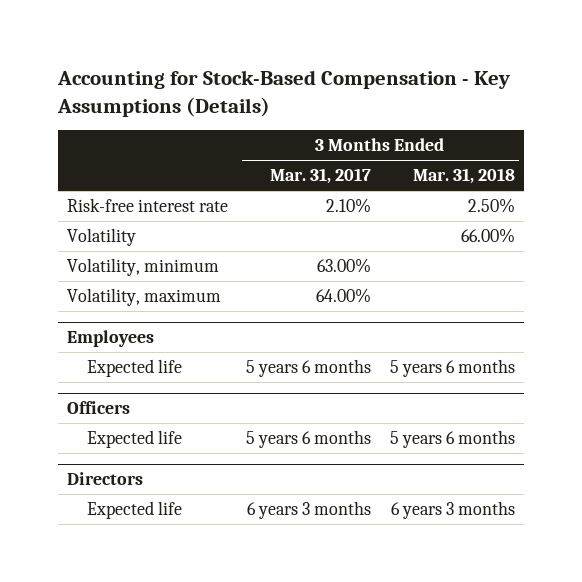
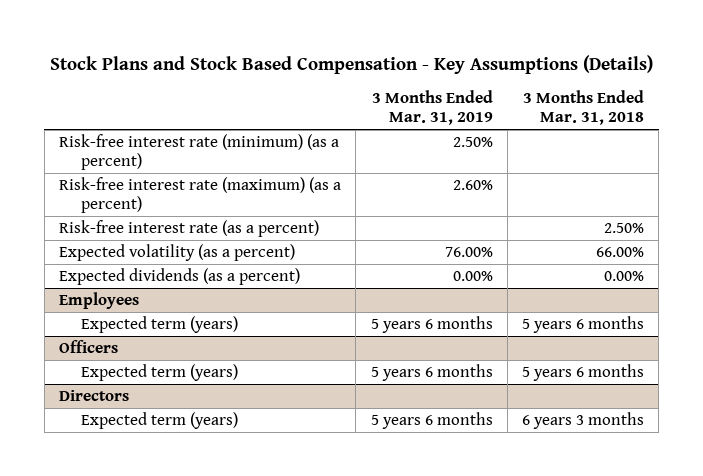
[56,70,510,117] Accounting for Stock-Based Compensation - Key Assumptions (Details) -> [49,54,653,74] Stock Plans and Stock Based Compensation - Key Assumptions (Details)
[270,168,372,185] Mar. 31, 2017 -> none
none -> [371,90,493,126] 3 Months Ended Mar. 31, 2019
[67,257,220,276] Volatility, minimum -> none
[67,287,222,306] Volatility, maximum -> none
none -> [58,134,339,171] Risk-free interest rate (minimum) (as a percent)
none -> [58,177,341,214] Risk-free interest rate (maximum) (as a percent)
[67,197,229,212] Risk-free interest rate -> [58,220,319,238] Risk-free interest rate (as a percent)
[67,227,137,246] Volatility -> [58,244,295,262] Expected volatility (as a percent)
none -> [58,268,300,286] Expected dividends (as a percent)
[86,358,182,377] Expected life -> [80,316,238,334] Expected term (years)
[86,429,182,448] Expected life -> [80,364,238,382] Expected term (years)
[86,500,182,519] Expected life -> [80,412,238,430] Expected term (years)

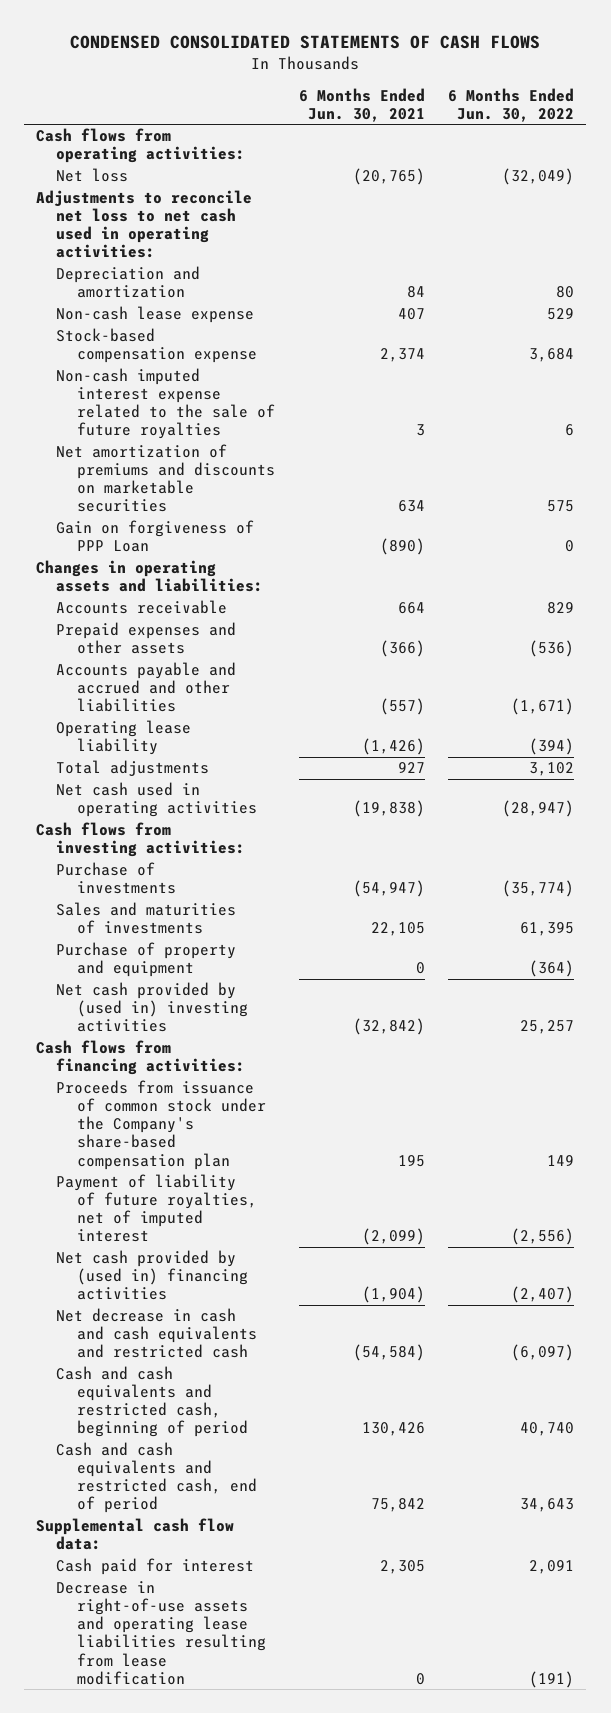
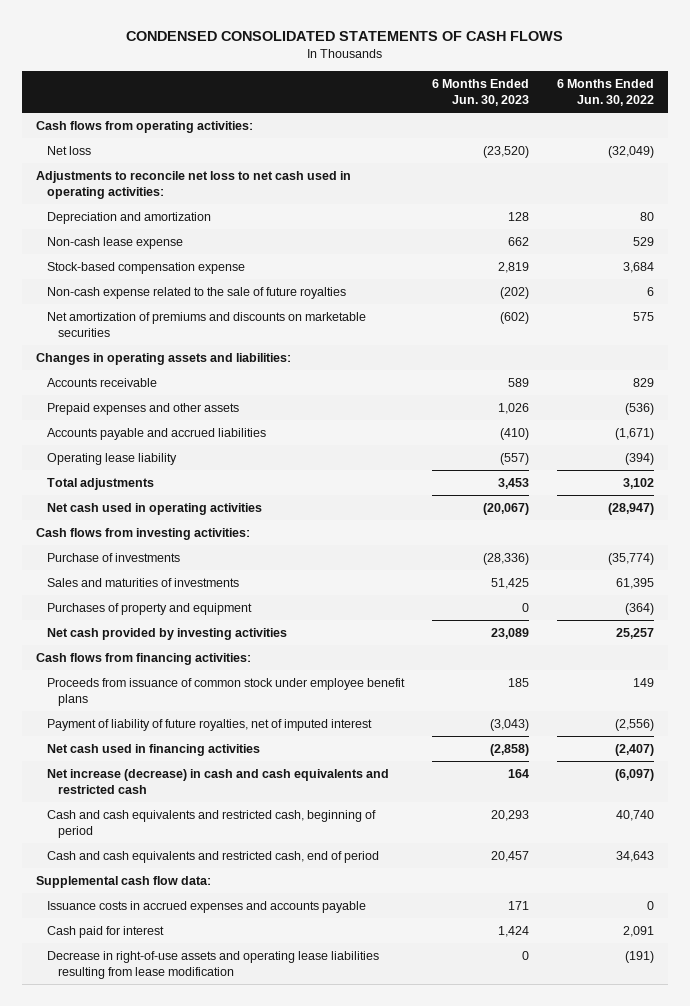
[298,87,425,122] 6 Months Ended Jun. 30, 2021 -> none
none -> [431,79,529,107] 6 Months Ended Jun. 30, 2023
[56,368,275,440] Non-cash imputed interest expense related to the sale of future royalties -> [46,287,346,300] Non-cash expense related to the sale of future royalties
[56,520,255,553] Gain on forgiveness of PPP Loan -> none
[56,662,237,713] Accounts payable and accrued and other liabilities -> [46,428,266,441] Accounts payable and accrued liabilities
[56,942,237,978] Purchase of property and equipment -> [46,603,252,616] Purchases of property and equipment
[56,982,248,1033] Net cash provided by (used in) investing activities -> [46,628,287,641] Net cash provided by investing activities
[56,1080,266,1170] Proceeds from issuance of common stock under the Company's share-based compensation plan -> [46,678,405,706] Proceeds from issuance of common stock under employee benefit plans
[56,1250,248,1301] Net cash provided by (used in) financing activities -> [46,744,260,757] Net cash used in financing activities
[56,1308,257,1359] Net decrease in cash and cash equivalents and restricted cash -> [46,769,389,794] Net increase (decrease) in cash and cash equivalents and restricted cash
none -> [46,901,366,914] Issuance costs in accrued expenses and accounts payable

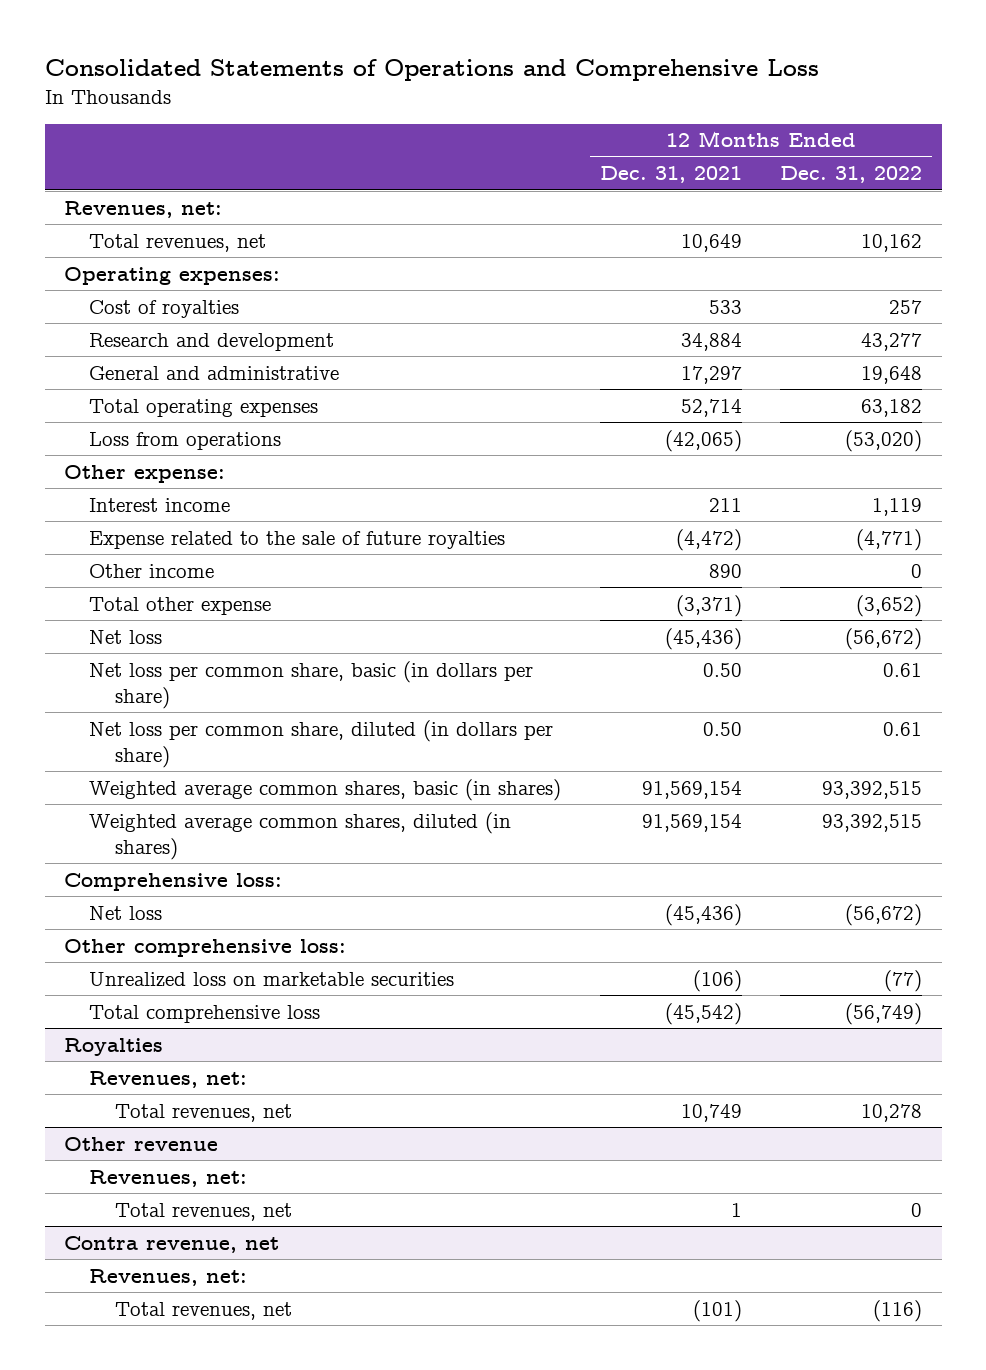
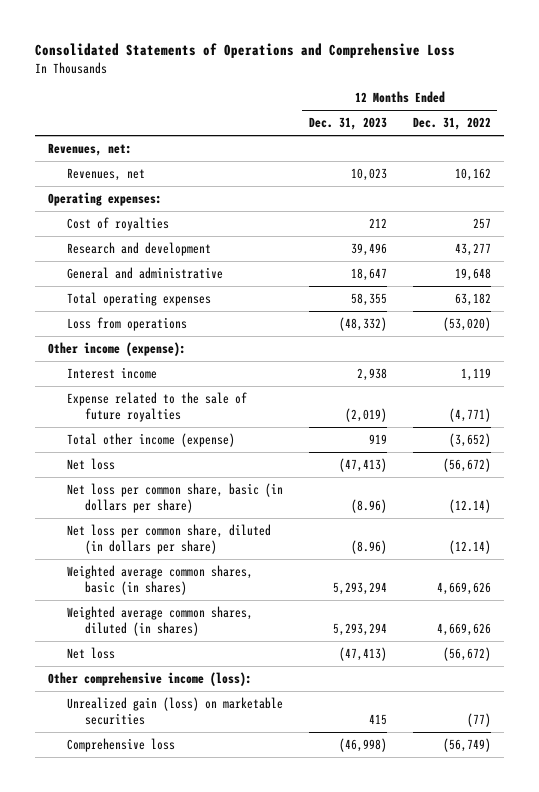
[599,166,742,184] Dec. 31, 2021 -> none
none -> [308,117,387,131] Dec. 31, 2023
[89,233,267,252] Total revenues, net -> [66,167,145,181] Revenues, net
[63,464,225,483] Other expense: -> [48,341,187,356] Other income (expense):
[89,563,215,578] Other income -> none
[89,596,272,615] Total other expense -> [66,432,235,447] Total other income (expense)
[63,872,282,891] Comprehensive loss: -> none
[883,662,923,677] 0.61 -> [448,498,491,513] (12.14)
[883,721,923,736] 0.61 -> [448,539,491,554] (12.14)
[822,780,923,799] 93,392,515 -> [436,581,491,595] 4,669,626
[822,813,923,832] 93,392,515 -> [436,622,491,636] 4,669,626
[63,1037,163,1056] Royalties -> none
[89,1070,248,1088] Revenues, net: -> none
[114,1103,292,1122] Total revenues, net -> none
[63,1136,218,1151] Other revenue -> none
[89,1169,248,1187] Revenues, net: -> none
[114,1202,292,1221] Total revenues, net -> none
[63,1235,279,1253] Contra revenue, net -> none
[89,1268,248,1286] Revenues, net: -> none
[114,1301,292,1320] Total revenues, net -> none
[63,938,346,957] Other comprehensive loss: -> [48,671,253,686] Other comprehensive income (loss):
[89,971,455,987] Unrealized loss on marketable securities -> [66,696,283,725] Unrealized gain (loss) on marketable securities
[89,1004,321,1023] Total comprehensive loss -> [66,737,175,752] Comprehensive loss

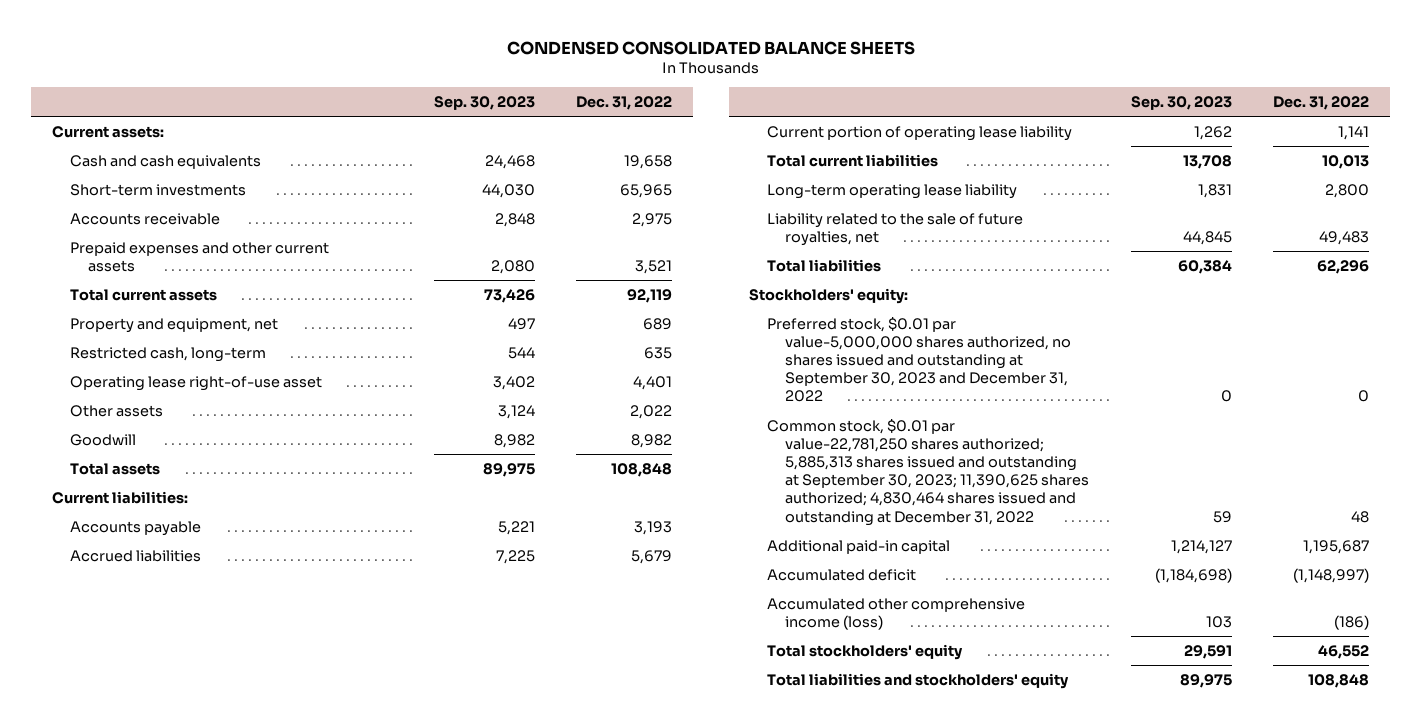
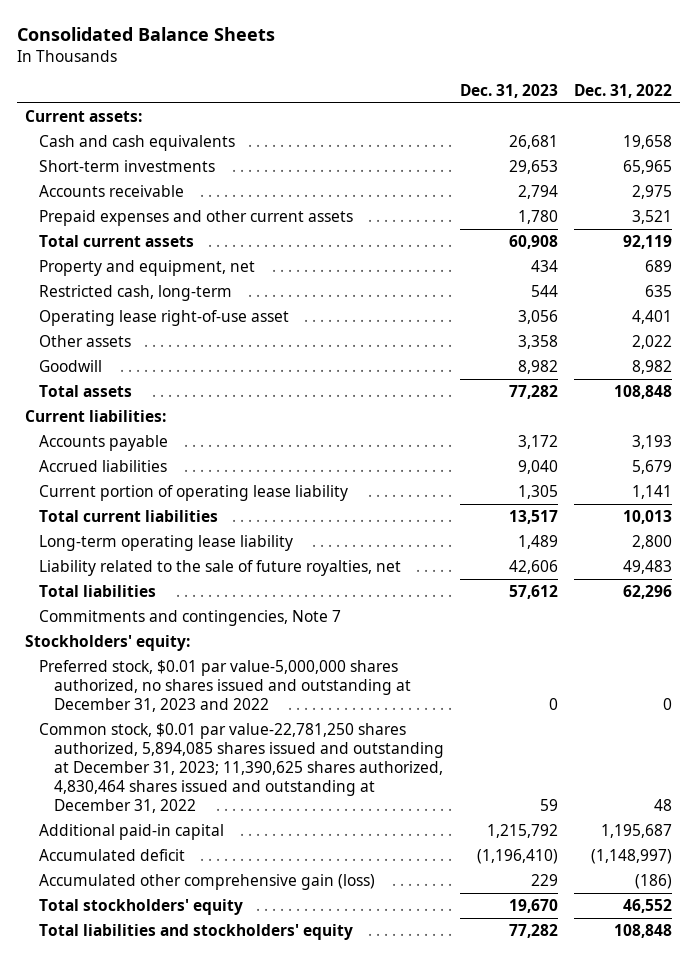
[506,40,915,55] CONDENSED CONSOLIDATED BALANCE SHEETS -> [16,27,275,42] Consolidated Balance Sheets
[433,96,535,111] Sep. 30, 2023 -> none
none -> [459,83,558,98] Dec. 31, 2023
none -> [39,610,342,627] Commitments and contingencies, Note 7
[767,316,1072,403] Preferred stock, $0.01 par value-5,000,000 shares authorized, no shares issued and outstanding at September 30, 2023 and December 31, 2022 -> [39,660,411,713] Preferred stock, $0.01 par value-5,000,000 shares authorized, no shares issued and outstanding at December 31, 2023 and 2022
[767,418,1090,526] Common stock, $0.01 par value-22,781,250 shares authorized; 5,885,313 shares issued and outstanding at September 30, 2023; 11,390,625 shares authorized; 4,830,464 shares issued and outstanding at December 31, 2022 -> [39,723,444,814] Common stock, $0.01 par value-22,781,250 shares authorized, 5,894,085 shares issued and outstanding at December 31, 2023; 11,390,625 shares authorized, 4,830,464 shares issued and outstanding at December 31, 2022
[767,597,1026,630] Accumulated other comprehensive income (loss) -> [39,874,376,891] Accumulated other comprehensive gain (loss)

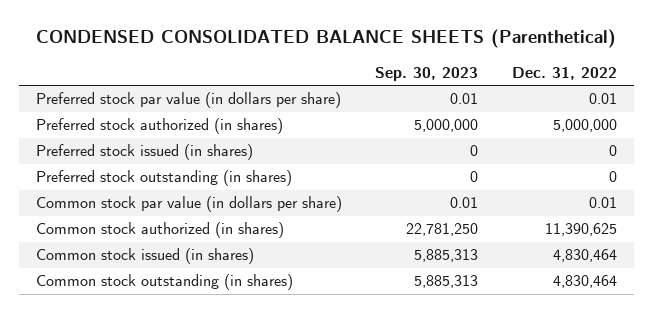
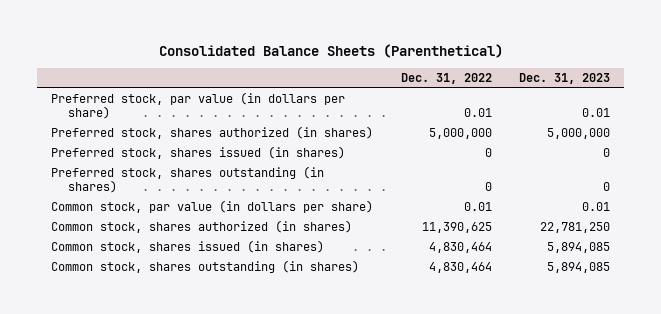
[36,29,617,49] CONDENSED CONSOLIDATED BALANCE SHEETS (Parenthetical) -> [158,43,503,58] Consolidated Balance Sheets (Parenthetical)
[375,66,479,81] Sep. 30, 2023 -> none
none -> [518,73,610,85] Dec. 31, 2023
[35,92,341,109] Preferred stock par value (in dollars per share) -> [51,92,346,120] Preferred stock, par value (in dollars per share)
[35,118,283,135] Preferred stock authorized (in shares) -> [51,126,374,140] Preferred stock, shares authorized (in shares)
[35,144,253,161] Preferred stock issued (in shares) -> [51,146,346,160] Preferred stock, shares issued (in shares)
[35,170,292,187] Preferred stock outstanding (in shares) -> [51,166,325,194] Preferred stock, shares outstanding (in shares)
[35,196,342,213] Common stock par value (in dollars per share) -> [51,200,374,214] Common stock, par value (in dollars per share)
[35,222,284,239] Common stock authorized (in shares) -> [51,220,353,234] Common stock, shares authorized (in shares)
[35,248,254,265] Common stock issued (in shares) -> [51,240,325,254] Common stock, shares issued (in shares)
[35,274,293,291] Common stock outstanding (in shares) -> [51,260,360,274] Common stock, shares outstanding (in shares)

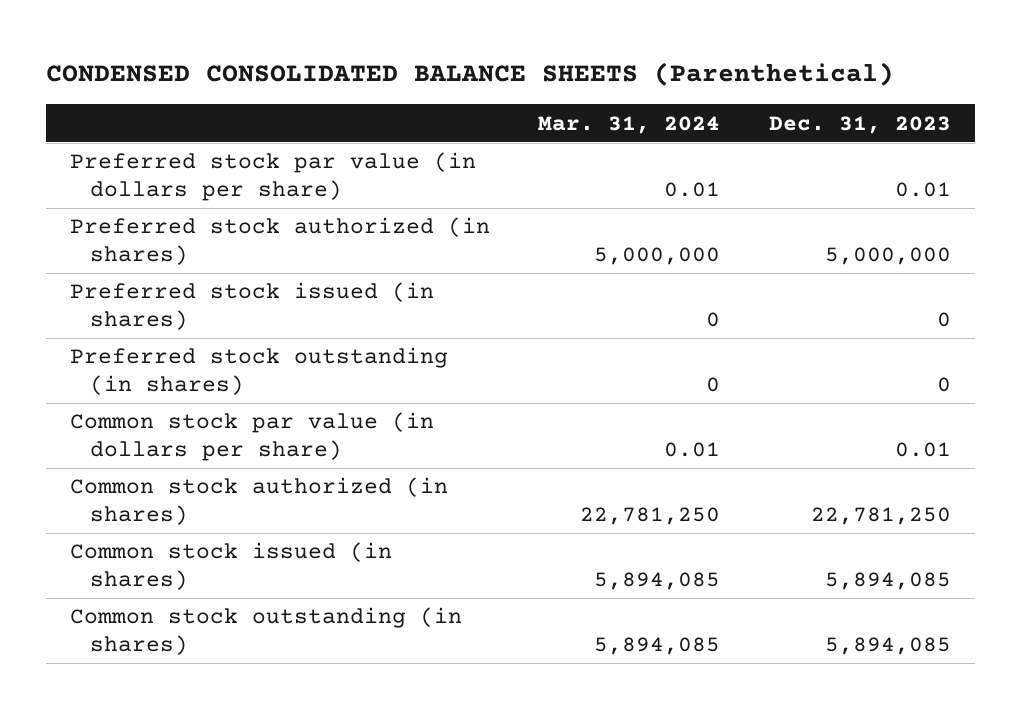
[158,43,503,58] Consolidated Balance Sheets (Parenthetical) -> [45,62,894,87] CONDENSED CONSOLIDATED BALANCE SHEETS (Parenthetical)
[400,73,492,85] Dec. 31, 2022 -> none
none -> [538,115,721,134] Mar. 31, 2024
[51,92,346,120] Preferred stock, par value (in dollars per share) -> [69,152,476,201] Preferred stock par value (in dollars per share)
[51,126,374,140] Preferred stock, shares authorized (in shares) -> [69,217,490,265] Preferred stock authorized (in shares)
[51,146,346,160] Preferred stock, shares issued (in shares) -> [69,282,434,330] Preferred stock issued (in shares)
[51,166,325,194] Preferred stock, shares outstanding (in shares) -> [69,347,448,395] Preferred stock outstanding (in shares)
[51,200,374,214] Common stock, par value (in dollars per share) -> [69,412,434,461] Common stock par value (in dollars per share)
[51,220,353,234] Common stock, shares authorized (in shares) -> [69,477,448,525] Common stock authorized (in shares)
[51,240,325,254] Common stock, shares issued (in shares) -> [69,542,392,590] Common stock issued (in shares)
[51,260,360,274] Common stock, shares outstanding (in shares) -> [69,607,462,655] Common stock outstanding (in shares)

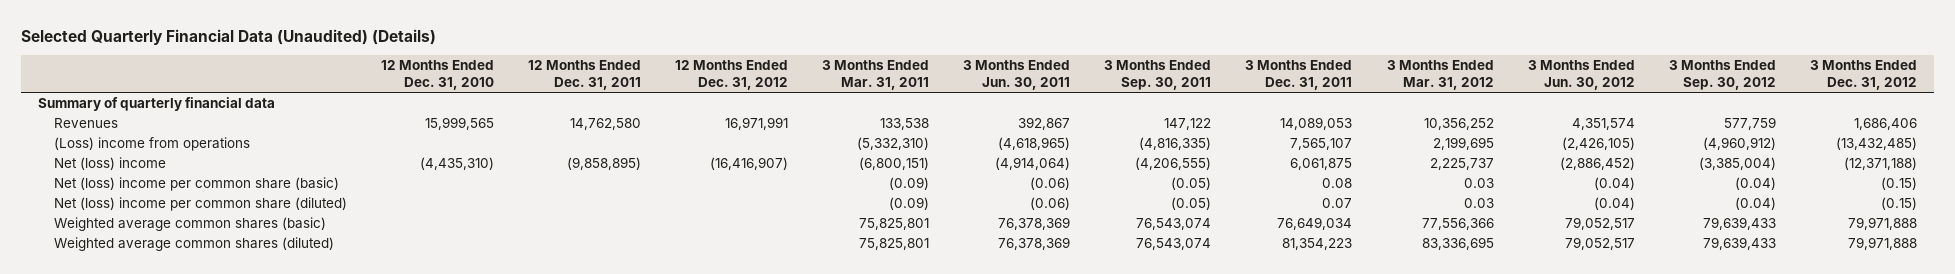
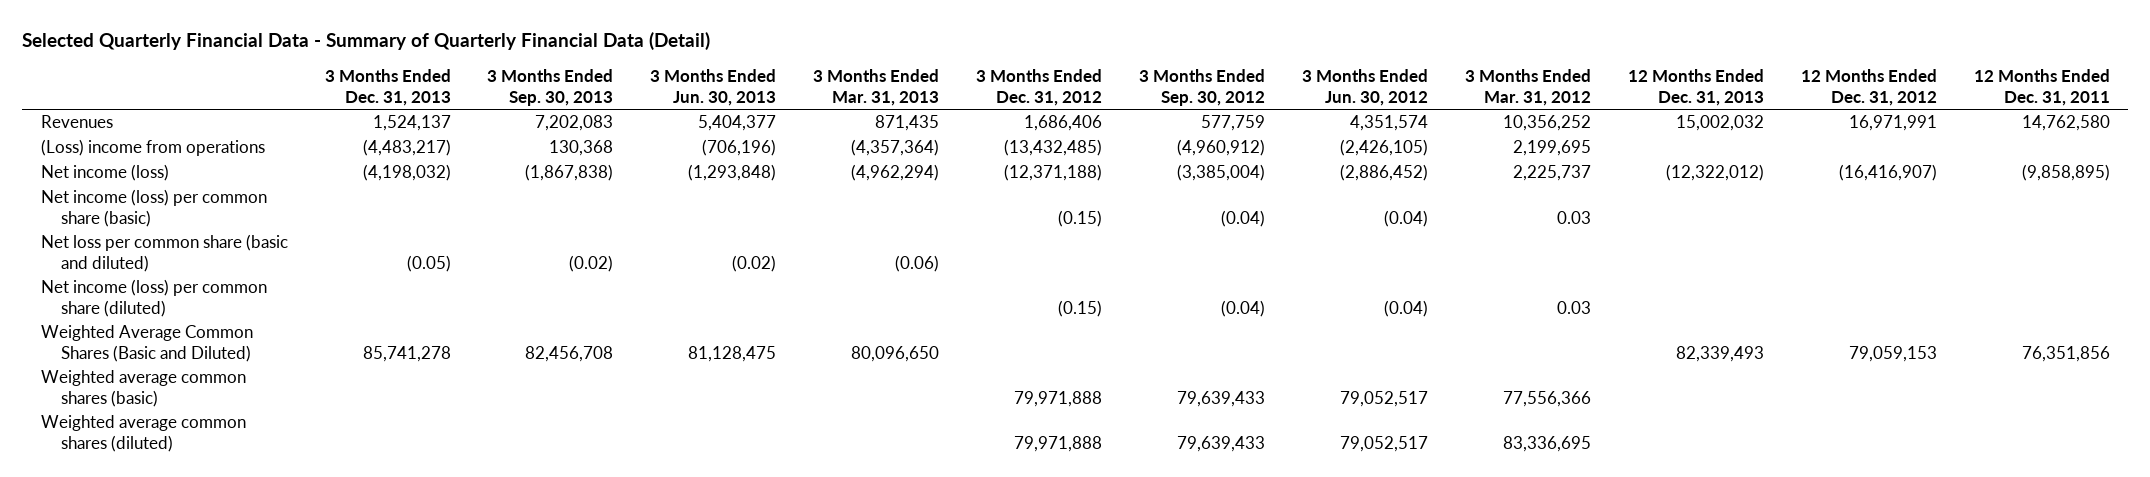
[20,28,436,45] Selected Quarterly Financial Data (Unaudited) (Details) -> [22,32,711,51] Selected Quarterly Financial Data - Summary of Quarterly Financial Data (Detail)
[380,60,494,91] 12 Months Ended Dec. 31, 2010 -> none
[822,60,930,91] 3 Months Ended Mar. 31, 2011 -> none
[963,60,1071,91] 3 Months Ended Jun. 30, 2011 -> none
[1104,60,1212,91] 3 Months Ended Sep. 30, 2011 -> none
[1245,60,1353,91] 3 Months Ended Dec. 31, 2011 -> none
none -> [324,68,451,106] 3 Months Ended Dec. 31, 2013
none -> [487,68,614,106] 3 Months Ended Sep. 30, 2013
none -> [650,68,777,106] 3 Months Ended Jun. 30, 2013
none -> [813,68,940,106] 3 Months Ended Mar. 31, 2013
none -> [1627,68,1764,106] 12 Months Ended Dec. 31, 2013
[37,97,275,112] Summary of quarterly financial data -> none
[53,157,166,171] Net (loss) income -> [40,164,169,182] Net income (loss)
[53,177,339,192] Net (loss) income per common share (basic) -> [40,189,267,227] Net income (loss) per common share (basic)
none -> [40,234,288,272] Net loss per common share (basic and diluted)
[53,197,347,212] Net (loss) income per common share (diluted) -> [40,279,267,317] Net income (loss) per common share (diluted)
none -> [40,325,253,362] Weighted Average Common Shares (Basic and Diluted)

